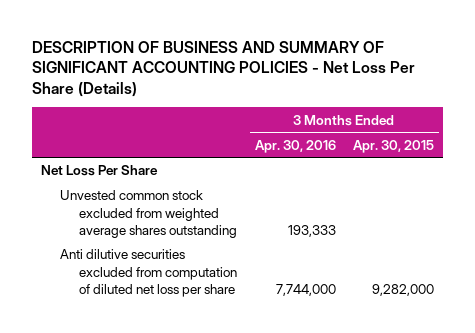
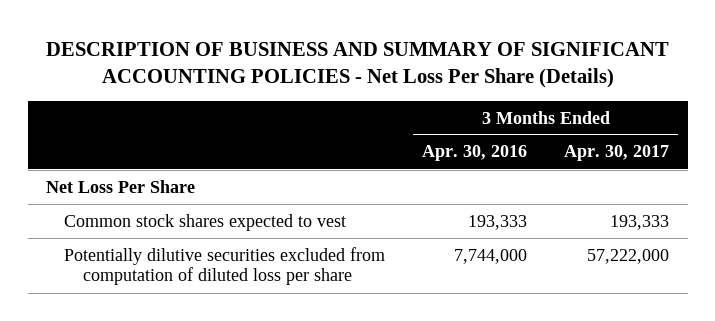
[353,139,435,153] Apr. 30, 2015 -> none
none -> [564,145,670,162] Apr. 30, 2017
[60,190,238,238] Unvested common stock excluded from weighted average shares outstanding -> [64,213,347,231] Common stock shares expected to vest
[60,249,238,297] Anti dilutive securities excluded from computation of diluted net loss per share -> [64,246,386,286] Potentially dilutive securities excluded from computation of diluted loss per share

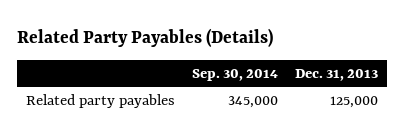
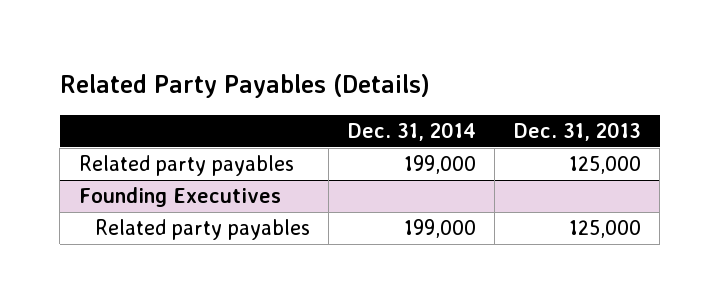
[191,69,278,82] Sep. 30, 2014 -> none
none -> [347,122,476,142] Dec. 31, 2014
none -> [78,187,281,208] Founding Executives
none -> [94,219,310,241] Related party payables

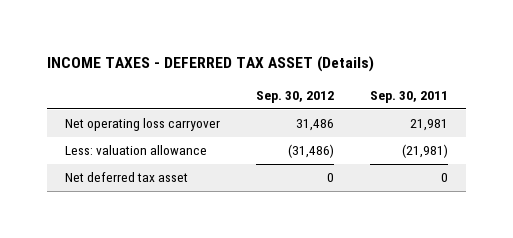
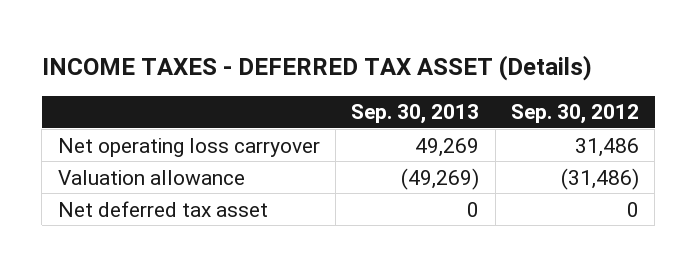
[370,91,449,104] Sep. 30, 2011 -> none
none -> [351,104,480,125] Sep. 30, 2013
[65,145,208,156] Less: valuation allowance -> [57,169,245,185] Valuation allowance

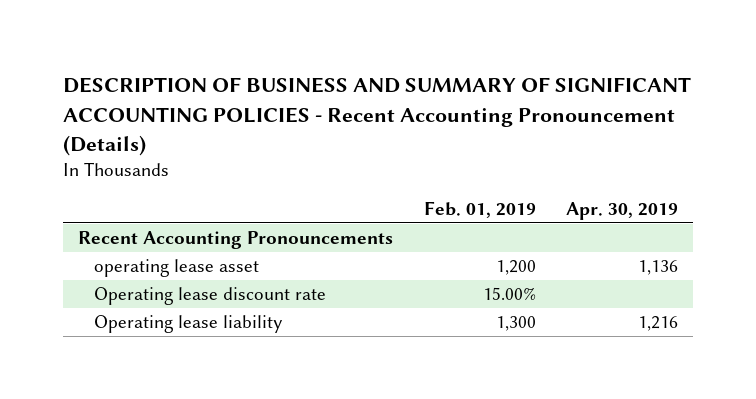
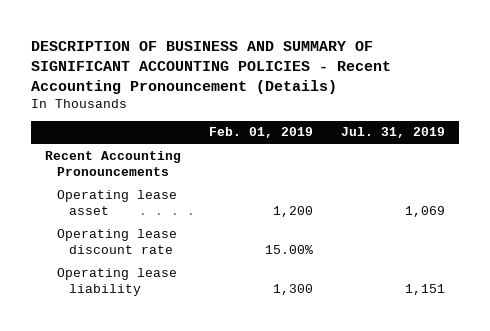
[565,202,678,221] Apr. 30, 2019 -> none
none -> [341,127,446,139] Jul. 31, 2019
[94,258,260,277] operating lease asset -> [57,189,178,215] Operating lease asset

